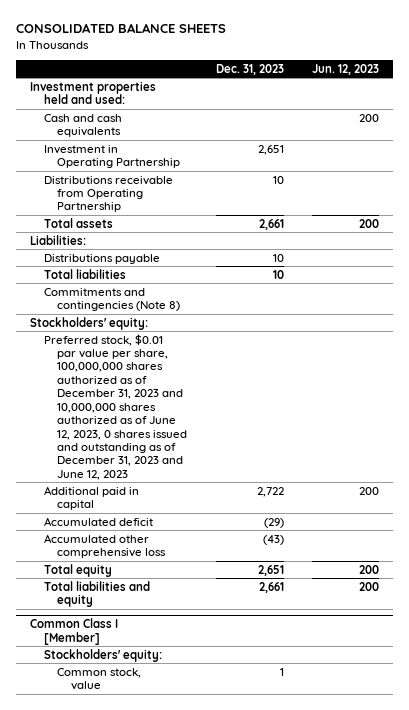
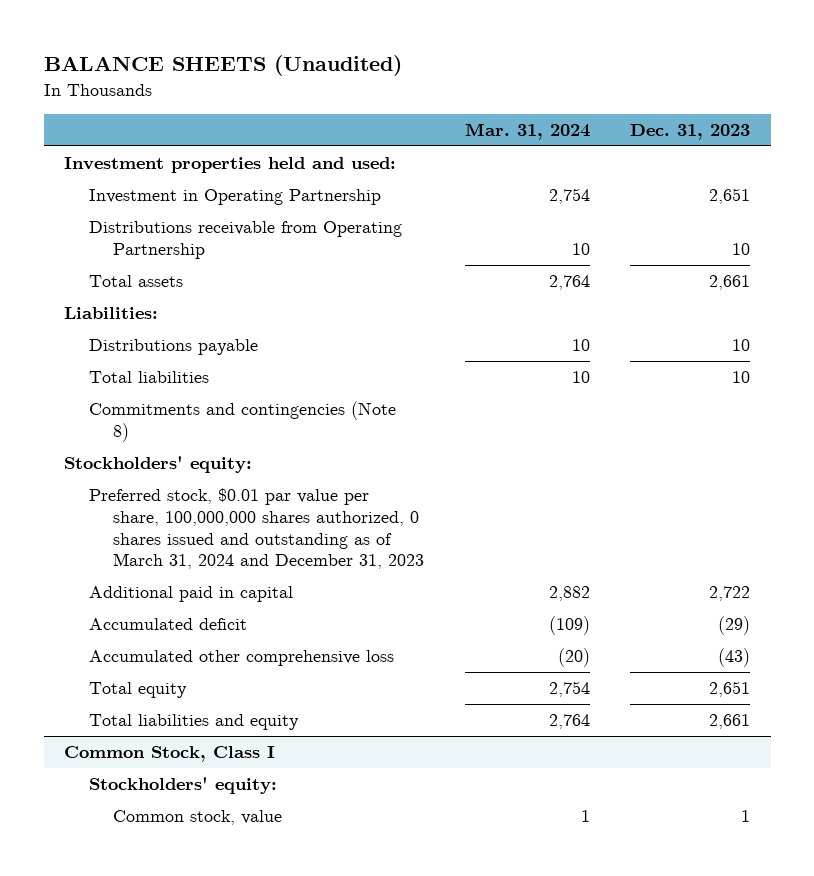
[15,23,226,34] CONSOLIDATED BALANCE SHEETS -> [43,55,402,77] BALANCE SHEETS (Unaudited)
[311,63,379,75] Jun. 12, 2023 -> none
none -> [464,122,590,140] Mar. 31, 2024
[43,113,122,138] Cash and cash equivalents -> none
[43,333,188,480] Preferred stock, $0.01 par value per share, 100,000,000 shares authorized as of December 31, 2023 and 10,000,000 shares authorized as of June 12, 2023, 0 shares issued and outstanding as of December 31, 2023 and June 12, 2023 -> [88,488,425,570] Preferred stock, $0.01 par value per share, 100,000,000 shares authorized, 0 shares issued and outstanding as of March 31, 2024 and December 31, 2023
[29,618,118,645] Common Class I [Member] -> [63,746,275,763] Common Stock, Class I

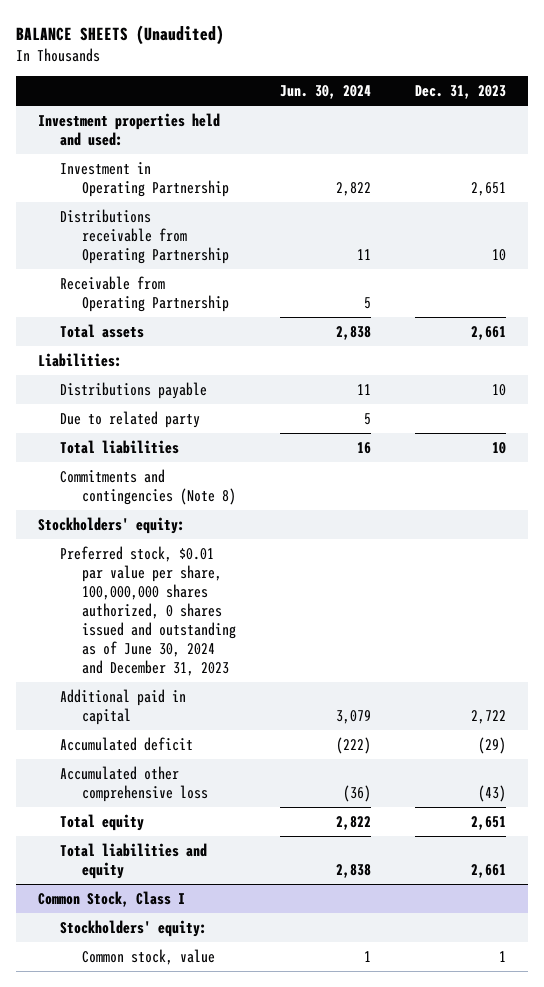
[464,122,590,140] Mar. 31, 2024 -> none
none -> [280,84,372,99] Jun. 30, 2024
none -> [60,276,229,313] Receivable from Operating Partnership
none -> [60,411,201,429] Due to related party
[88,488,425,570] Preferred stock, $0.01 par value per share, 100,000,000 shares authorized, 0 shares issued and outstanding as of March 31, 2024 and December 31, 2023 -> [60,546,236,676] Preferred stock, $0.01 par value per share, 100,000,000 shares authorized, 0 shares issued and outstanding as of June 30, 2024 and December 31, 2023

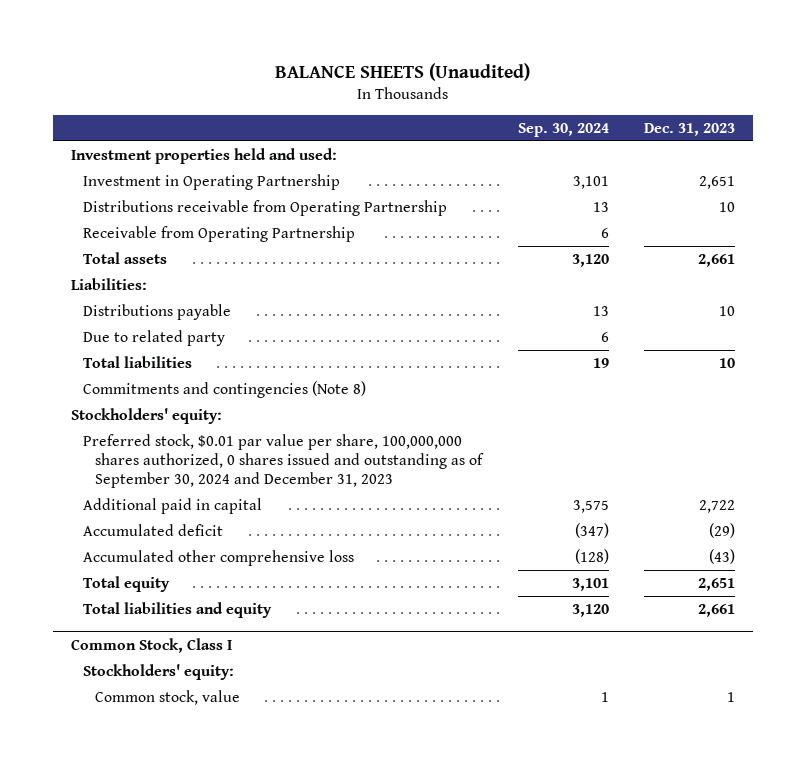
[280,84,372,99] Jun. 30, 2024 -> none
none -> [517,122,609,137] Sep. 30, 2024
[60,546,236,676] Preferred stock, $0.01 par value per share, 100,000,000 shares authorized, 0 shares issued and outstanding as of June 30, 2024 and December 31, 2023 -> [82,433,485,489] Preferred stock, $0.01 par value per share, 100,000,000 shares authorized, 0 shares issued and outstanding as of September 30, 2024 and December 31, 2023

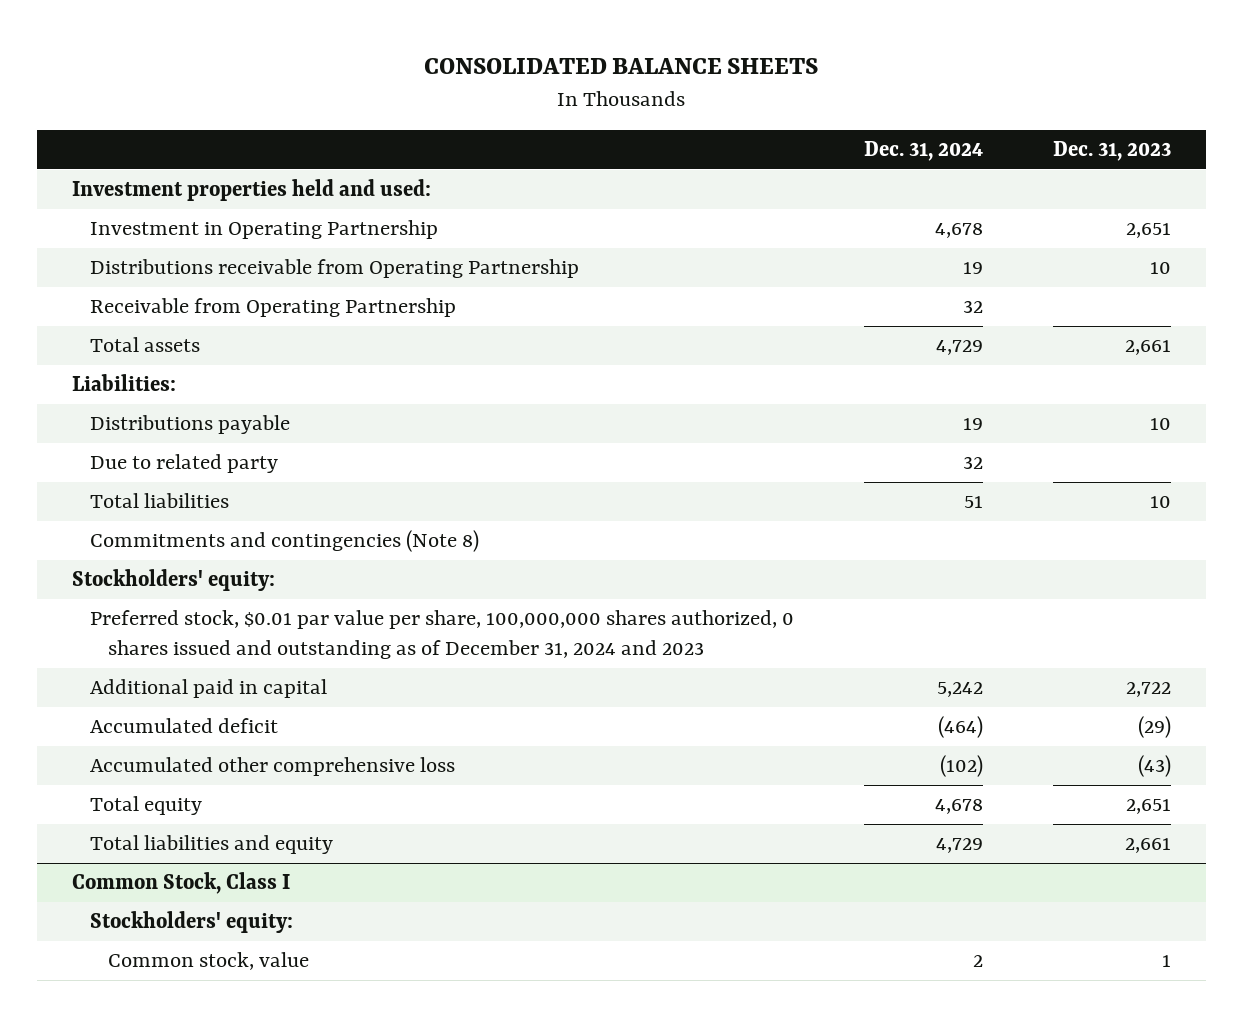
[274,62,530,81] BALANCE SHEETS (Unaudited) -> [424,57,819,74] CONSOLIDATED BALANCE SHEETS
[517,122,609,137] Sep. 30, 2024 -> none
none -> [863,141,983,162] Dec. 31, 2024
[82,433,485,489] Preferred stock, $0.01 par value per share, 100,000,000 shares authorized, 0 shares issued and outstanding as of September 30, 2024 and December 31, 2023 -> [89,610,794,659] Preferred stock, $0.01 par value per share, 100,000,000 shares authorized, 0 shares issued and outstanding as of December 31, 2024 and 2023

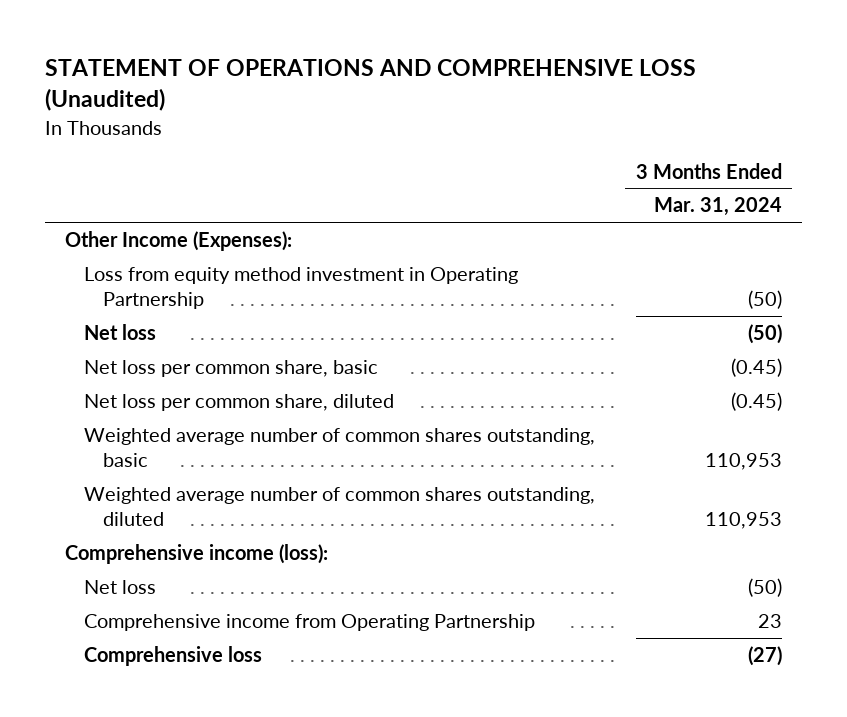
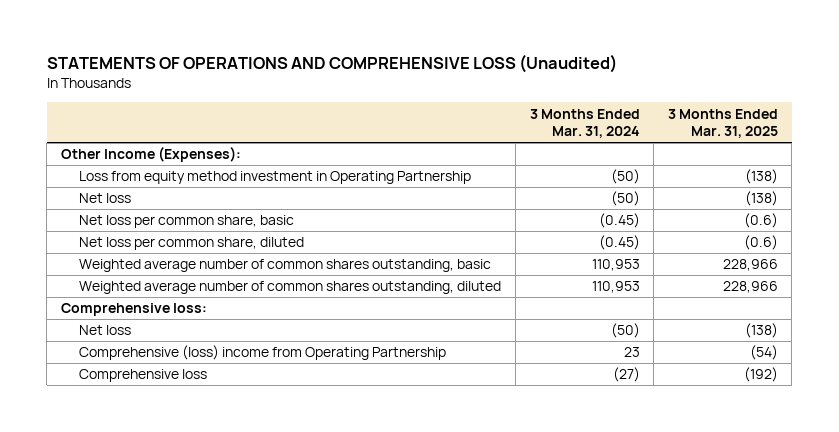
[45,59,697,112] STATEMENT OF OPERATIONS AND COMPREHENSIVE LOSS (Unaudited) -> [46,53,617,73] STATEMENTS OF OPERATIONS AND COMPREHENSIVE LOSS (Unaudited)
none -> [667,108,778,139] 3 Months Ended Mar. 31, 2025
[65,544,329,565] Comprehensive income (loss): -> [61,303,208,317] Comprehensive loss:
[83,614,535,632] Comprehensive income from Operating Partnership -> [79,345,447,361] Comprehensive (loss) income from Operating Partnership

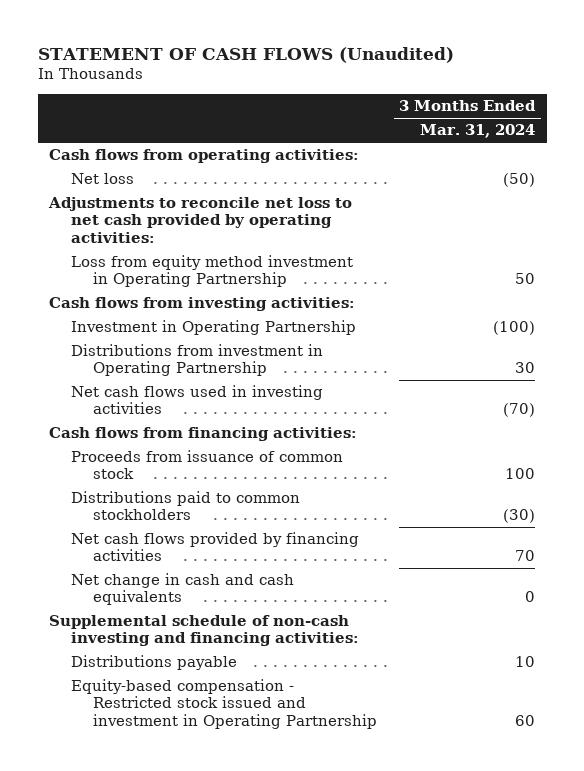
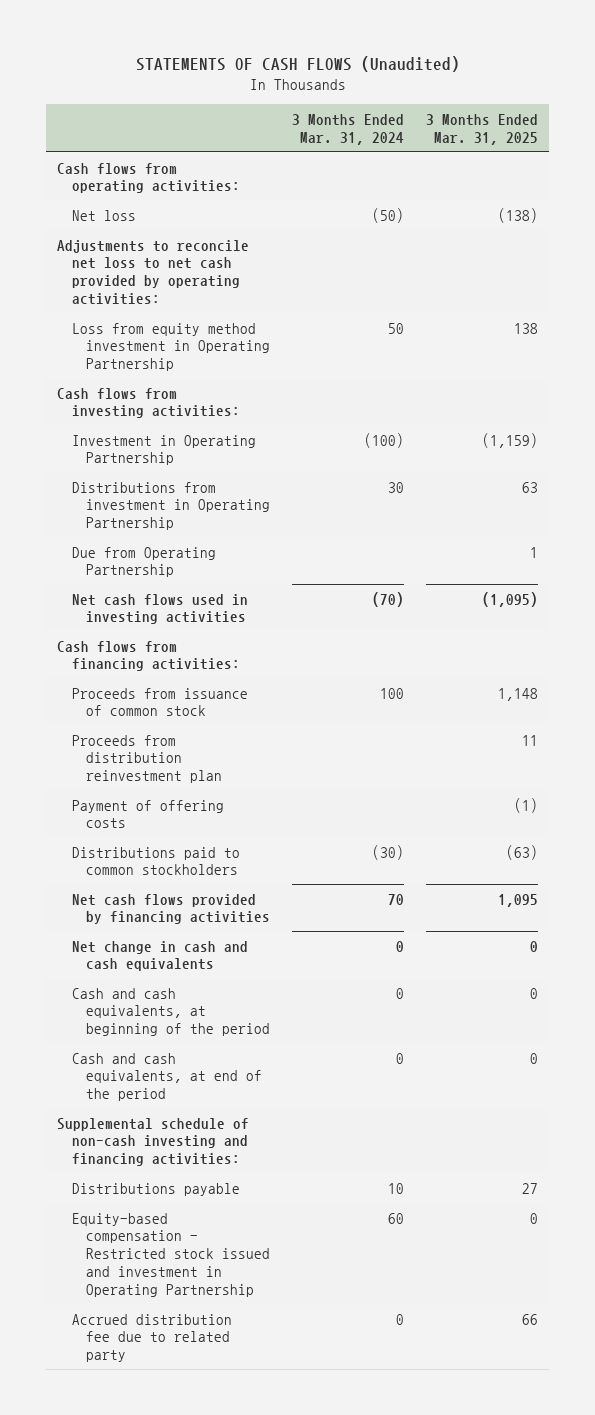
[37,47,454,64] STATEMENT OF CASH FLOWS (Unaudited) -> [135,56,460,73] STATEMENTS OF CASH FLOWS (Unaudited)
none -> [425,113,538,145] 3 Months Ended Mar. 31, 2025
none -> [71,546,216,578] Due from Operating Partnership
none -> [71,734,222,784] Proceeds from distribution reinvestment plan
none -> [71,799,224,829] Payment of offering costs
none -> [71,987,270,1037] Cash and cash equivalents, at beginning of the period
none -> [71,1052,262,1102] Cash and cash equivalents, at end of the period
none -> [71,1313,232,1363] Accrued distribution fee due to related party

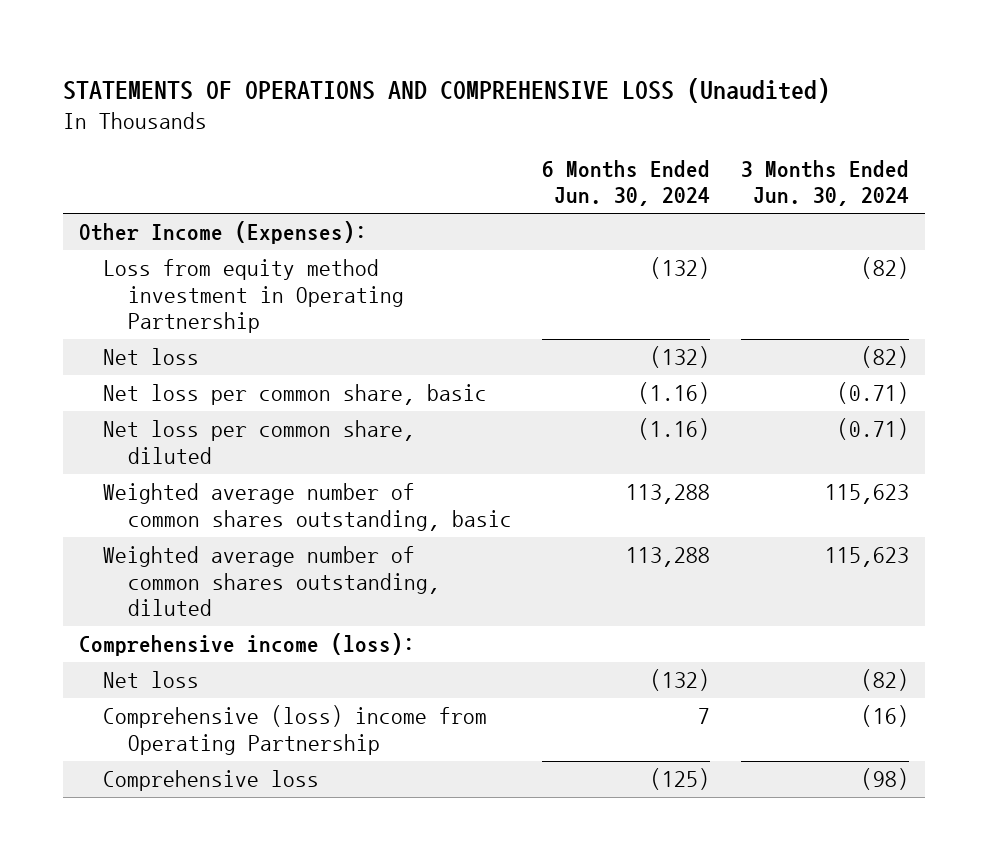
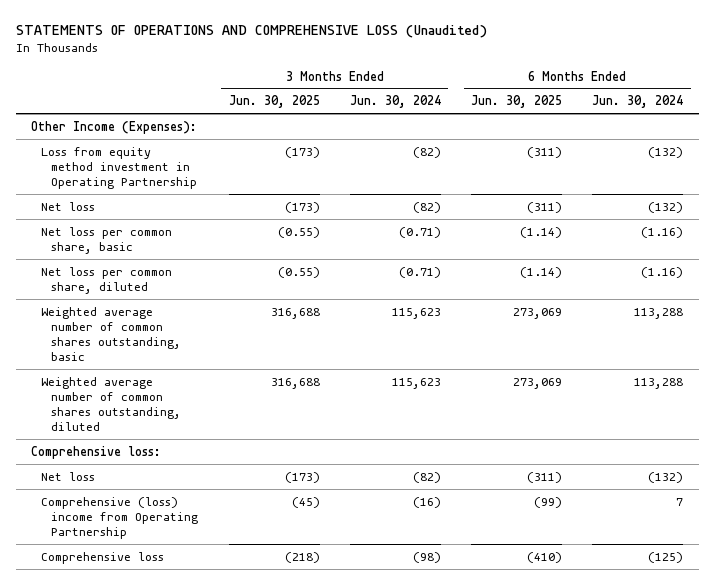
none -> [228,95,320,109] Jun. 30, 2025
none -> [471,95,563,109] Jun. 30, 2025
[78,633,415,657] Comprehensive income (loss): -> [31,445,162,459] Comprehensive loss:

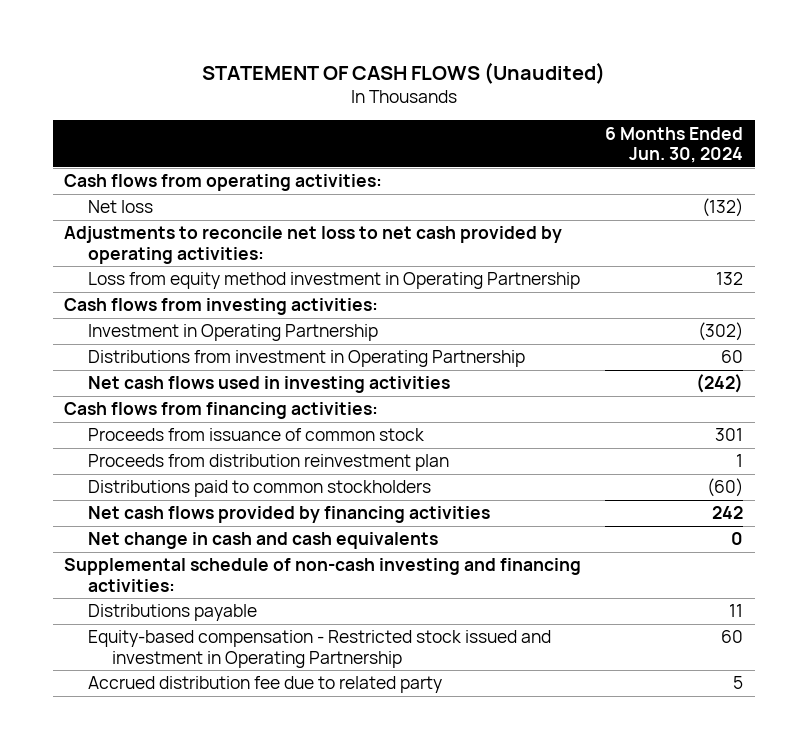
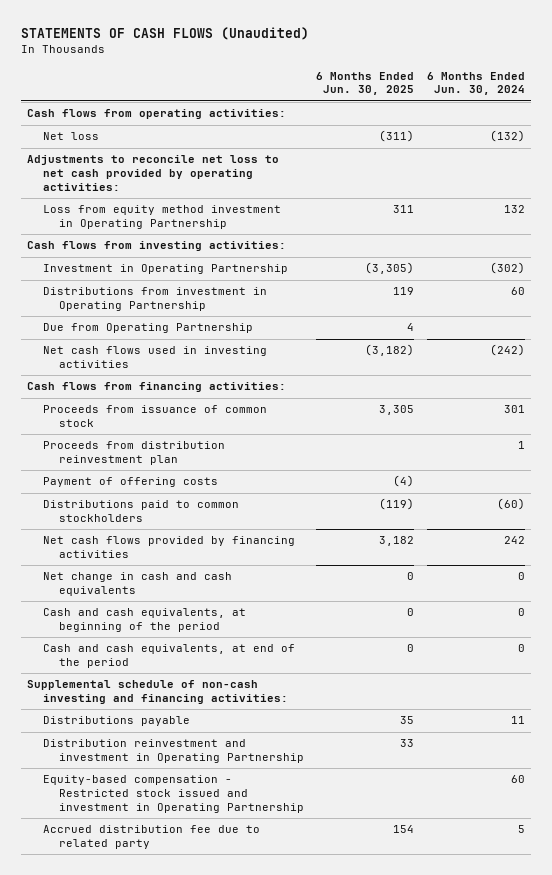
[201,61,605,84] STATEMENT OF CASH FLOWS (Unaudited) -> [20,27,309,41] STATEMENTS OF CASH FLOWS (Unaudited)
none -> [316,71,415,96] 6 Months Ended Jun. 30, 2025
none -> [42,323,253,334] Due from Operating Partnership
none -> [42,477,218,488] Payment of offering costs
none -> [42,608,246,633] Cash and cash equivalents, at beginning of the period
none -> [42,644,295,669] Cash and cash equivalents, at end of the period
none -> [42,739,304,764] Distribution reinvestment and investment in Operating Partnership

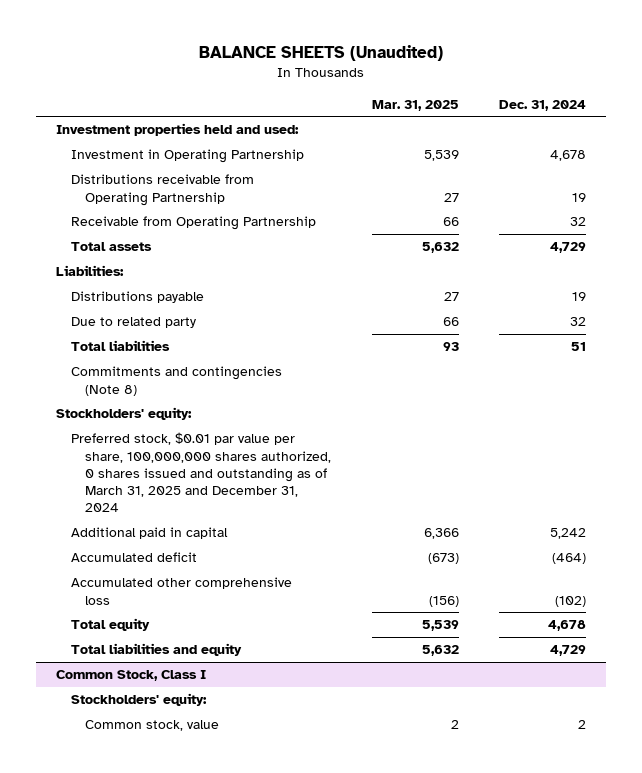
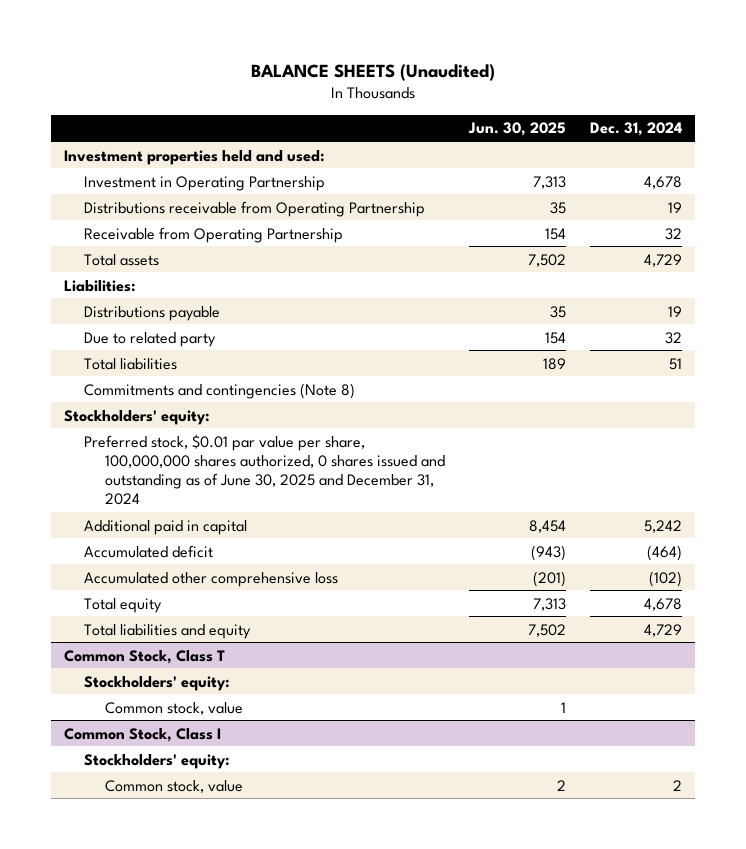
[371,99,459,111] Mar. 31, 2025 -> none
none -> [468,122,567,137] Jun. 30, 2025
[70,432,332,513] Preferred stock, $0.01 par value per share, 100,000,000 shares authorized, 0 shares issued and outstanding as of March 31, 2025 and December 31, 2024 -> [84,433,445,506] Preferred stock, $0.01 par value per share, 100,000,000 shares authorized, 0 shares issued and outstanding as of June 30, 2025 and December 31, 2024
none -> [63,649,225,664] Common Stock, Class T
none -> [84,675,231,691] Stockholders' equity:
none -> [104,701,243,715] Common stock, value

